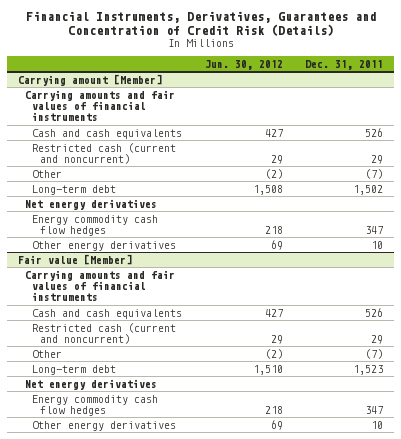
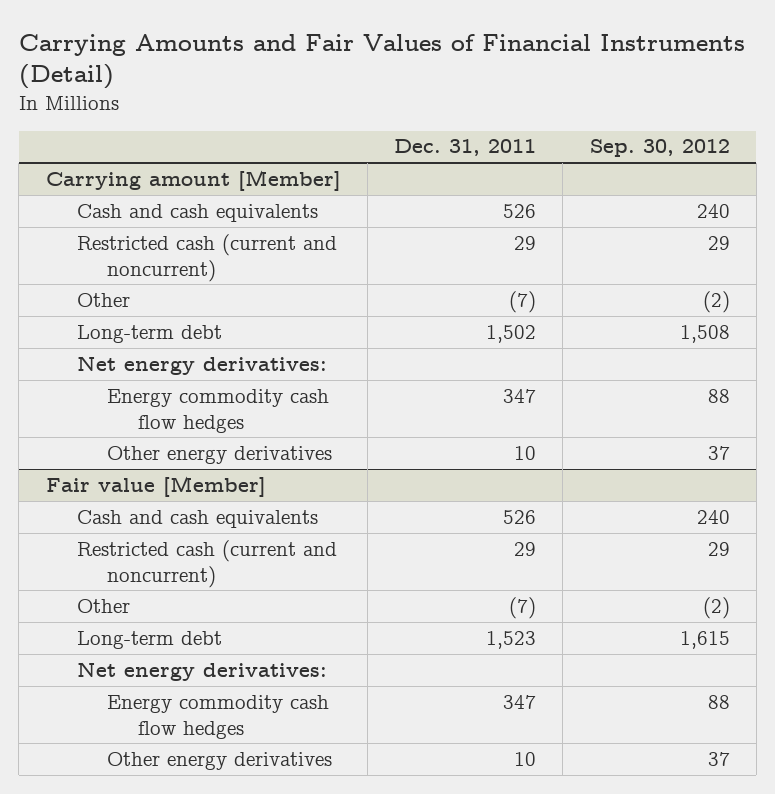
[25,11,376,37] Financial Instruments, Derivatives, Guarantees and Concentration of Credit Risk (Details) -> [18,33,745,90] Carrying Amounts and Fair Values of Financial Instruments (Detail)
[204,59,283,70] Jun. 30, 2012 -> none
none -> [589,139,730,158] Sep. 30, 2012
[25,89,176,122] Carrying amounts and fair values of financial instruments -> none
[25,198,158,210] Net energy derivatives -> [76,355,327,375] Net energy derivatives:
[25,269,176,302] Carrying amounts and fair values of financial instruments -> none
[25,378,158,390] Net energy derivatives -> [76,661,327,681] Net energy derivatives:

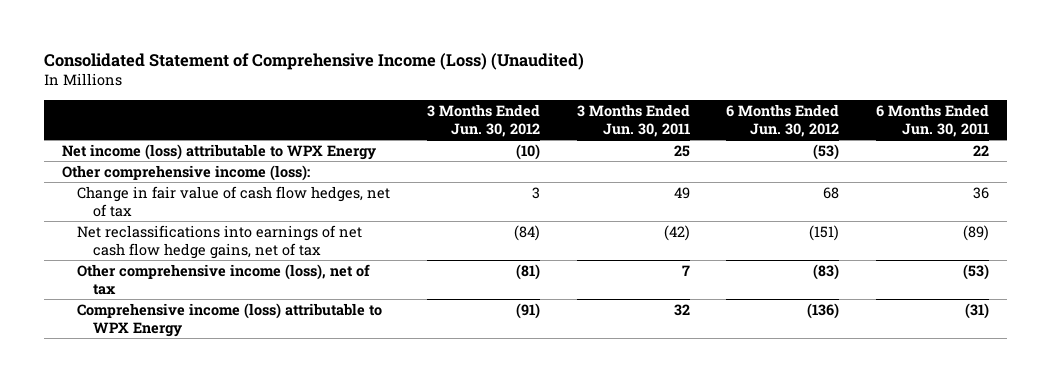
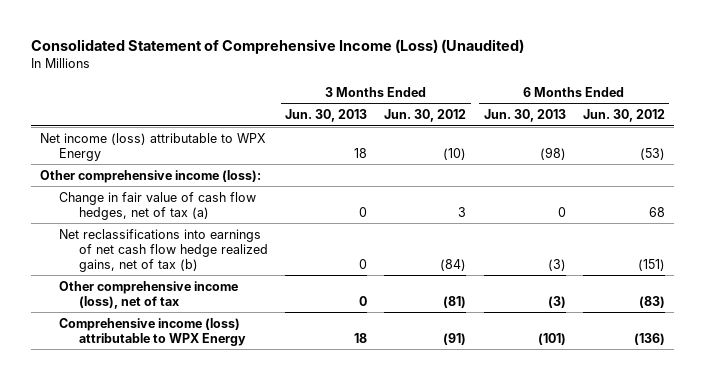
[576,103,690,137] 3 Months Ended Jun. 30, 2011 -> none
[875,103,989,137] 6 Months Ended Jun. 30, 2011 -> none
none -> [285,109,368,123] Jun. 30, 2013
none -> [483,109,566,123] Jun. 30, 2013
[77,185,391,217] Change in fair value of cash flow hedges, net of tax -> [59,191,257,220] Change in fair value of cash flow hedges, net of tax (a)
[77,224,363,259] Net reclassifications into earnings of net cash flow hedge gains, net of tax -> [59,228,268,272] Net reclassifications into earnings of net cash flow hedge realized gains, net of tax (b)

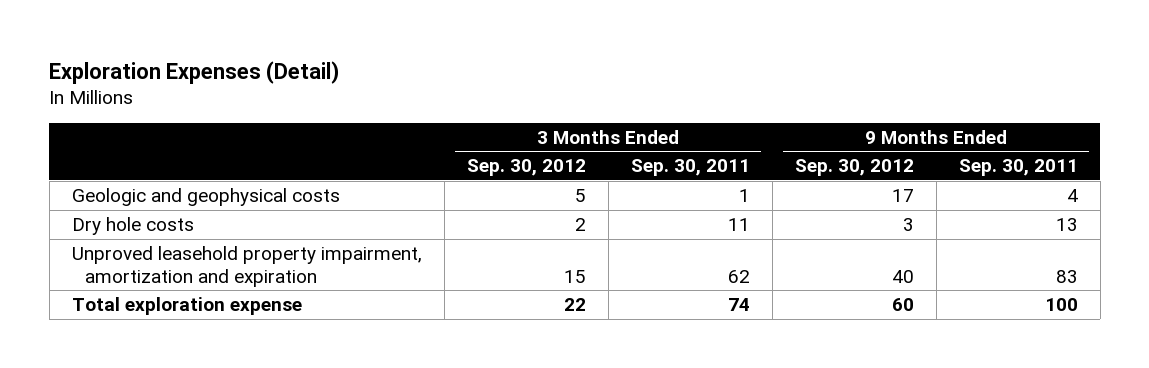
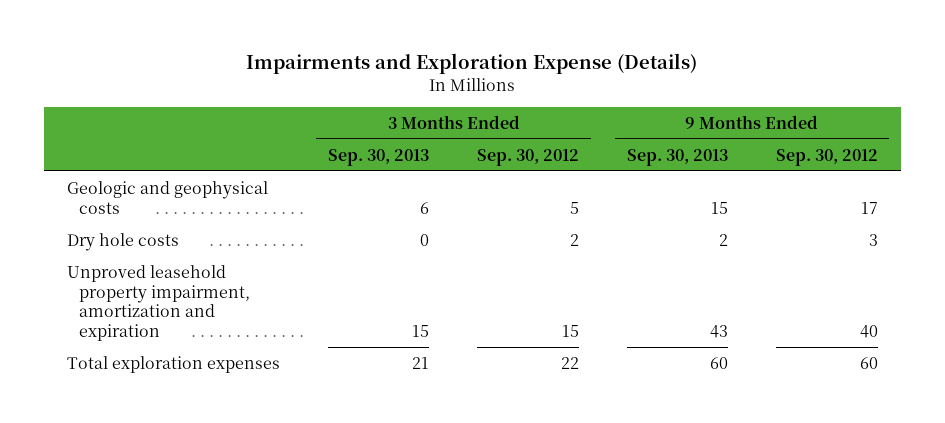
[49,60,340,84] Exploration Expenses (Detail) -> [246,52,698,74] Impairments and Exploration Expense (Details)
[630,159,750,177] Sep. 30, 2011 -> none
[958,159,1078,177] Sep. 30, 2011 -> none
none -> [328,148,430,166] Sep. 30, 2013
none -> [626,148,728,166] Sep. 30, 2013
[71,296,302,315] Total exploration expense -> [67,355,281,373] Total exploration expenses

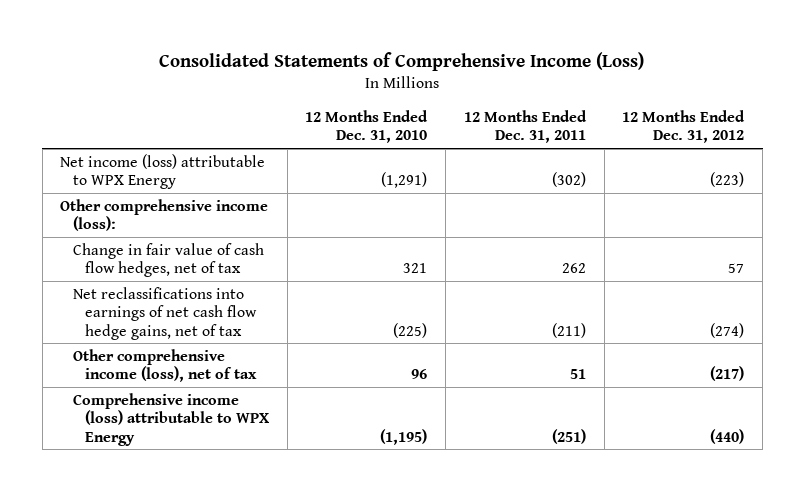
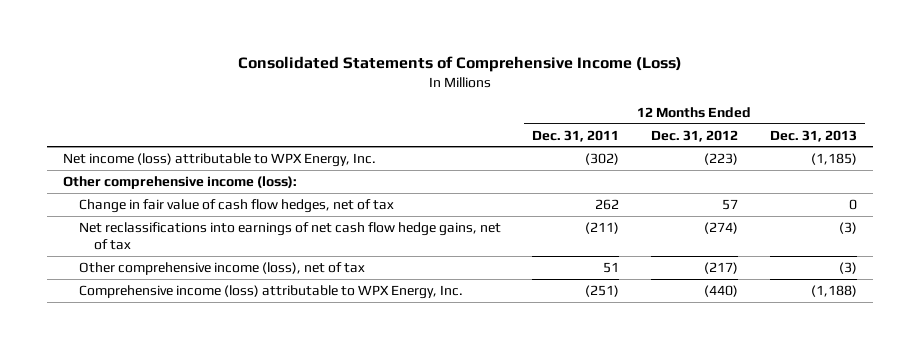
[305,109,429,144] 12 Months Ended Dec. 31, 2010 -> none
none -> [769,129,857,142] Dec. 31, 2013
[60,153,266,190] Net income (loss) attributable to WPX Energy -> [62,152,376,167] Net income (loss) attributable to WPX Energy, Inc.
[72,392,269,446] Comprehensive income (loss) attributable to WPX Energy -> [78,284,463,299] Comprehensive income (loss) attributable to WPX Energy, Inc.

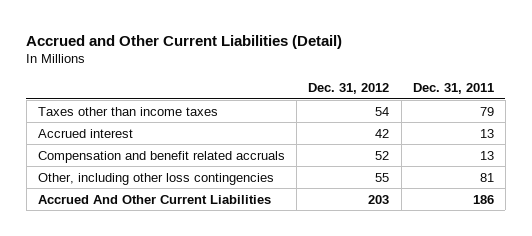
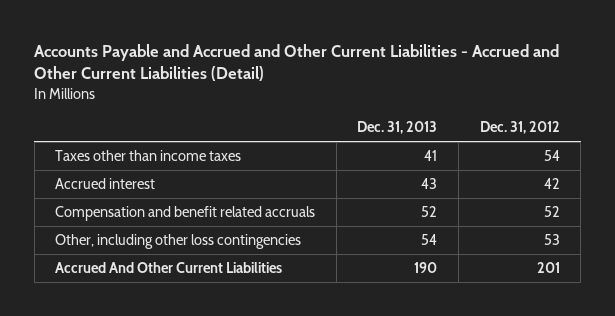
[26,35,343,50] Accrued and Other Current Liabilities (Detail) -> [34,43,560,82] Accounts Payable and Accrued and Other Current Liabilities - Accrued and Other Current Liabilities (Detail)
[412,82,494,94] Dec. 31, 2011 -> none
none -> [357,121,438,135] Dec. 31, 2013
[375,172,390,182] 55 -> [543,234,560,246] 53
[368,194,390,204] 203 -> [536,262,560,274] 201

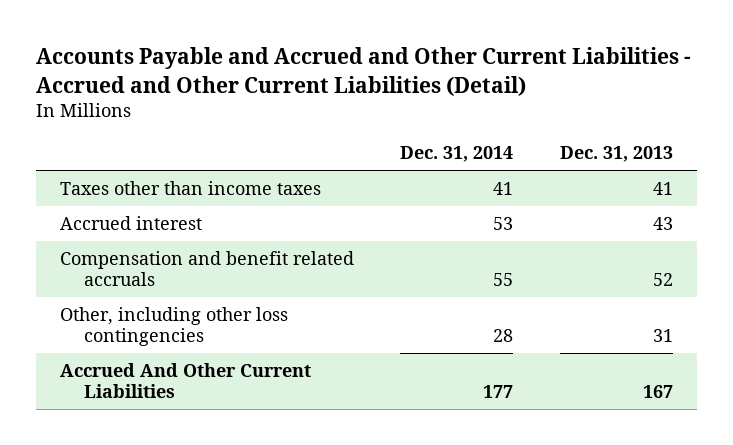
[479,121,560,135] Dec. 31, 2012 -> none
none -> [400,146,514,163] Dec. 31, 2014
[421,234,438,246] 54 -> [653,329,674,343] 31
[414,262,438,274] 190 -> [643,385,674,399] 167

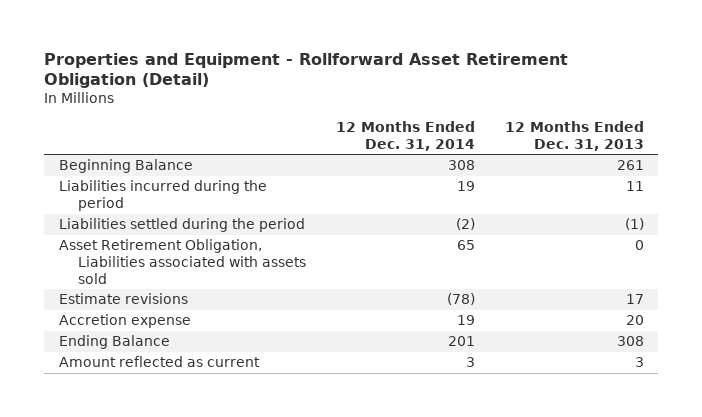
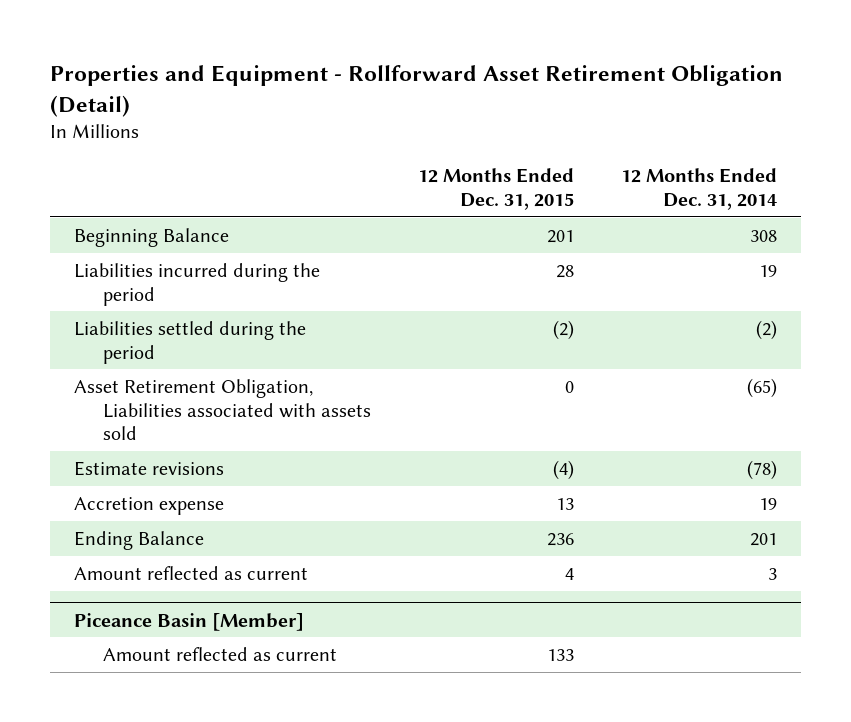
[504,120,644,151] 12 Months Ended Dec. 31, 2013 -> none
none -> [417,167,574,210] 12 Months Ended Dec. 31, 2015
[456,240,475,251] 65 -> [747,377,778,398] (65)
none -> [73,612,304,631] Piceance Basin [Member]
none -> [102,646,337,661] Amount reflected as current

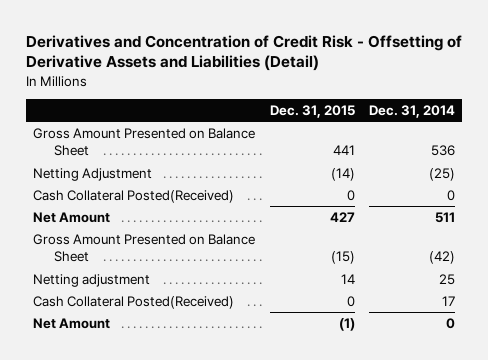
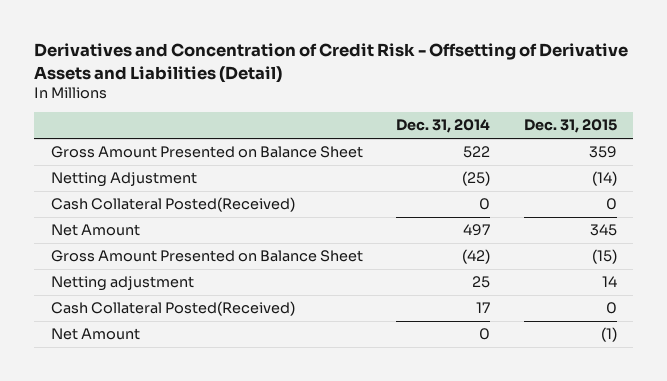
[332,145,355,156] 441 -> [588,146,617,159] 359
[431,145,456,157] 536 -> [463,146,491,159] 522
[329,211,355,222] 427 -> [589,224,617,237] 345
[435,211,456,223] 511 -> [463,224,491,237] 497

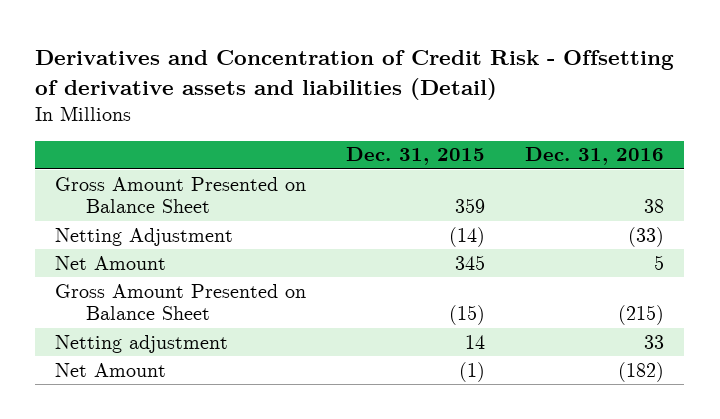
[34,43,629,83] Derivatives and Concentration of Credit Risk - Offsetting of Derivative Assets and Liabilities (Detail) -> [35,50,675,101] Derivatives and Concentration of Credit Risk - Offsetting of derivative assets and liabilities (Detail)
[396,119,491,134] Dec. 31, 2014 -> none
none -> [525,147,665,166] Dec. 31, 2016
[50,197,295,213] Cash Collateral Posted(Received) -> none
[50,301,295,317] Cash Collateral Posted(Received) -> none

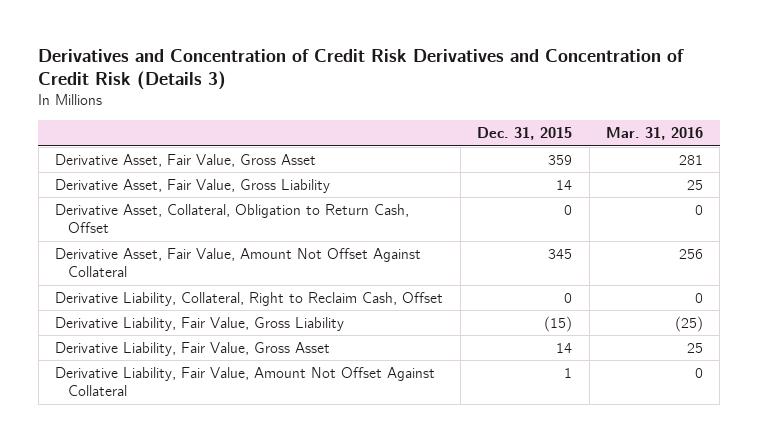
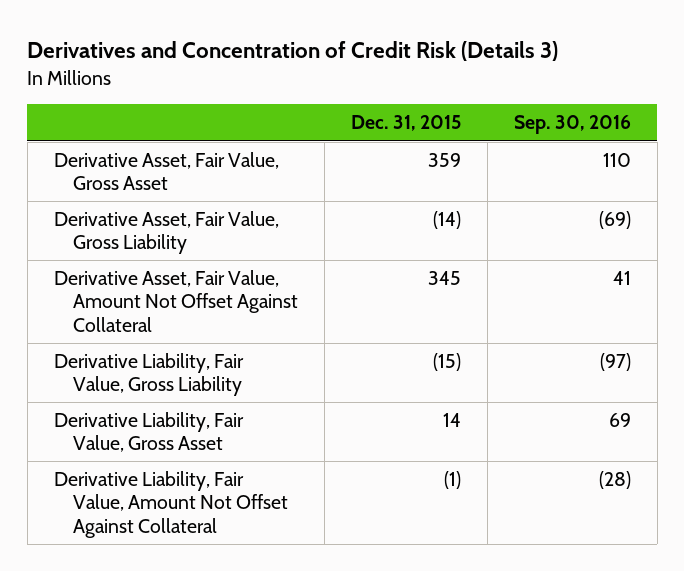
[38,48,685,91] Derivatives and Concentration of Credit Risk Derivatives and Concentration of Credit Risk (Details 3) -> [27,41,559,62] Derivatives and Concentration of Credit Risk (Details 3)
[605,127,703,141] Mar. 31, 2016 -> none
none -> [513,115,631,135] Sep. 30, 2016
[55,203,410,234] Derivative Asset, Collateral, Obligation to Return Cash, Offset -> none
[556,179,573,190] 14 -> [432,210,461,229] (14)
[55,291,444,306] Derivative Liability, Collateral, Right to Reclaim Cash, Offset -> none
[564,367,573,378] 1 -> [443,470,461,489] (1)

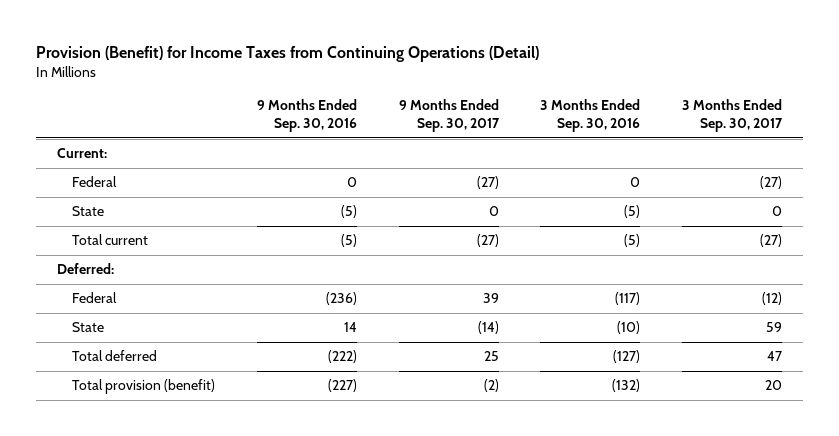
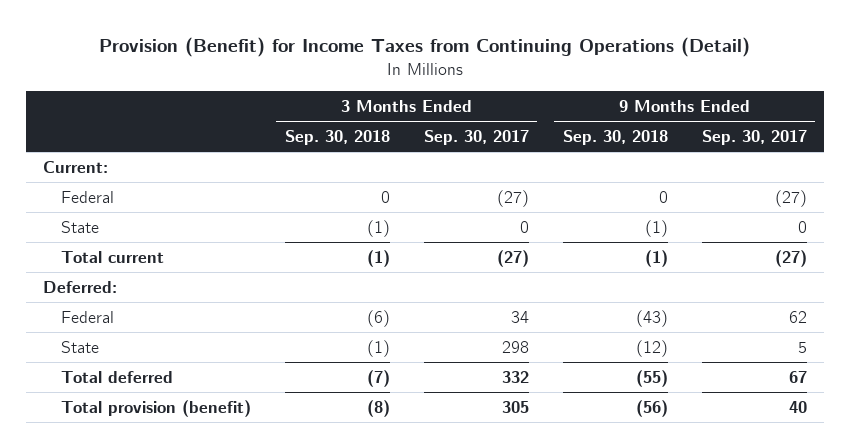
[257,99,358,133] 9 Months Ended Sep. 30, 2016 -> none
[540,99,641,133] 3 Months Ended Sep. 30, 2016 -> none
none -> [284,129,390,145] Sep. 30, 2018
none -> [562,129,668,145] Sep. 30, 2018
[482,293,499,304] 39 -> [788,310,807,323] 62
[762,292,783,306] (12) -> [510,310,529,323] 34
[477,321,499,335] (14) -> [797,341,807,353] 5
[766,322,783,333] 59 -> [501,340,529,353] 298
[483,351,499,362] 25 -> [788,370,807,383] 67
[767,351,783,362] 47 -> [501,370,529,383] 332
[483,379,499,393] (2) -> [788,400,807,413] 40
[765,380,783,391] 20 -> [501,400,529,413] 305

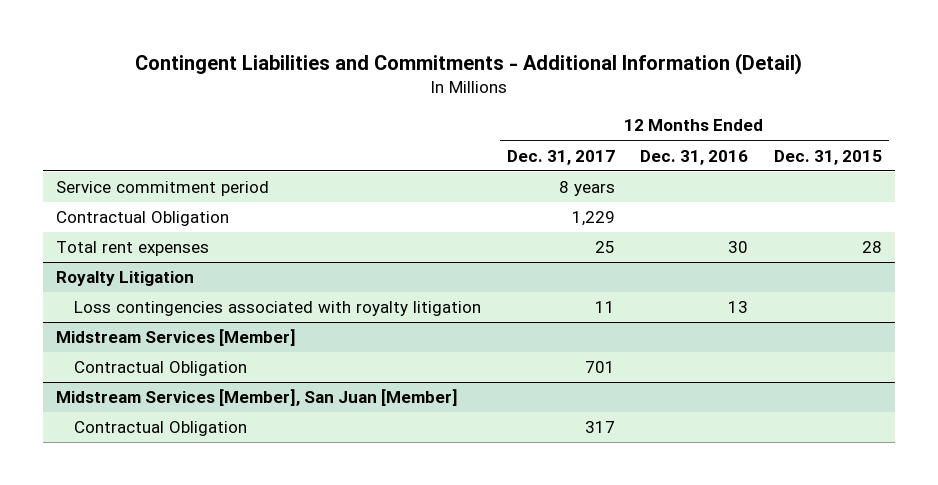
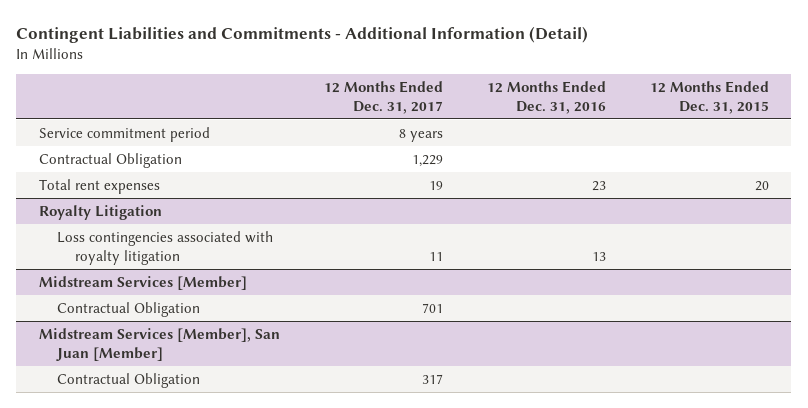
[594,241,615,254] 25 -> [428,181,443,191] 19
[728,241,749,254] 30 -> [591,181,606,192] 23
[862,241,883,254] 28 -> [755,181,770,192] 20

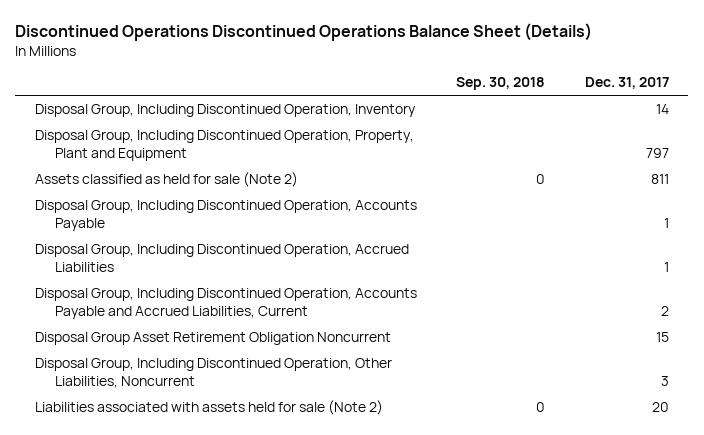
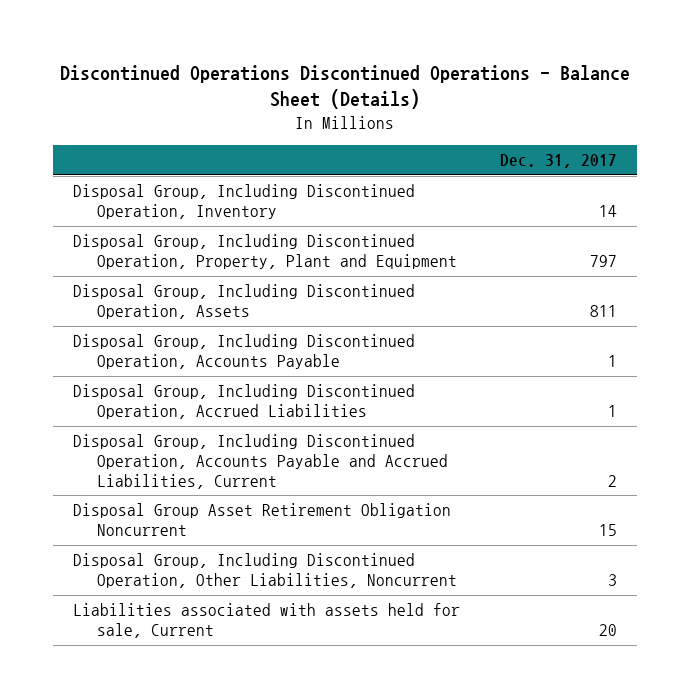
[15,22,593,41] Discontinued Operations Discontinued Operations Balance Sheet (Details) -> [60,64,631,110] Discontinued Operations Discontinued Operations - Balance Sheet (Details)
[456,77,546,91] Sep. 30, 2018 -> none
[35,172,299,188] Assets classified as held for sale (Note 2) -> [72,284,415,320] Disposal Group, Including Discontinued Operation, Assets
[35,400,384,416] Liabilities associated with assets held for sale (Note 2) -> [72,603,460,639] Liabilities associated with assets held for sale, Current

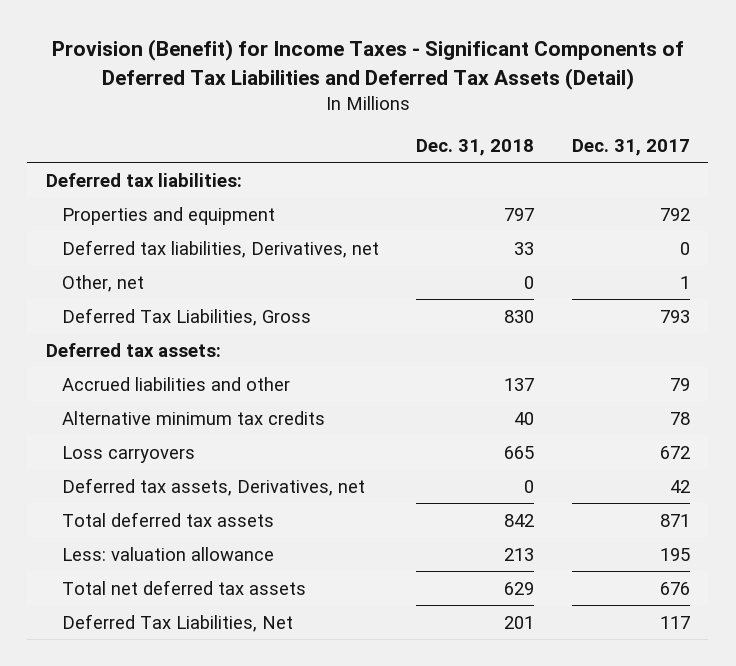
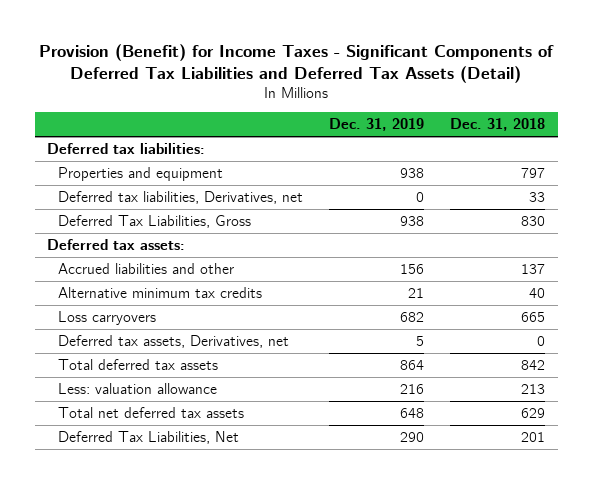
[571,138,690,156] Dec. 31, 2017 -> none
none -> [329,118,425,132] Dec. 31, 2019
[61,274,144,292] Other, net -> none

